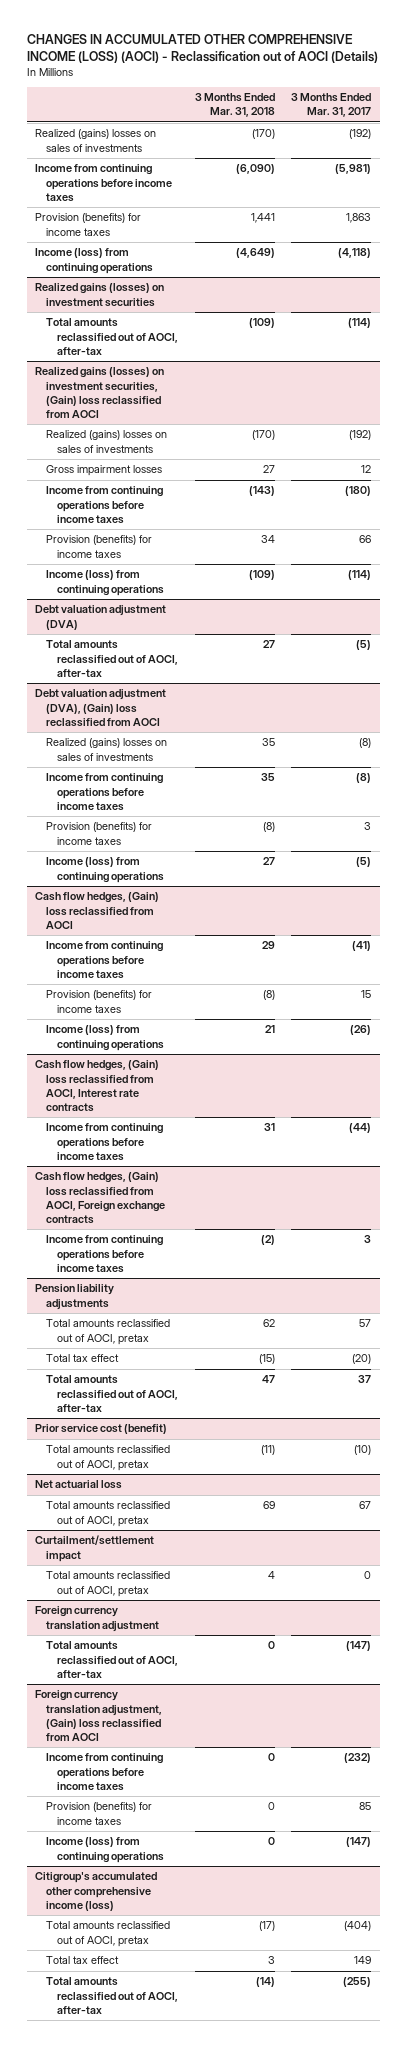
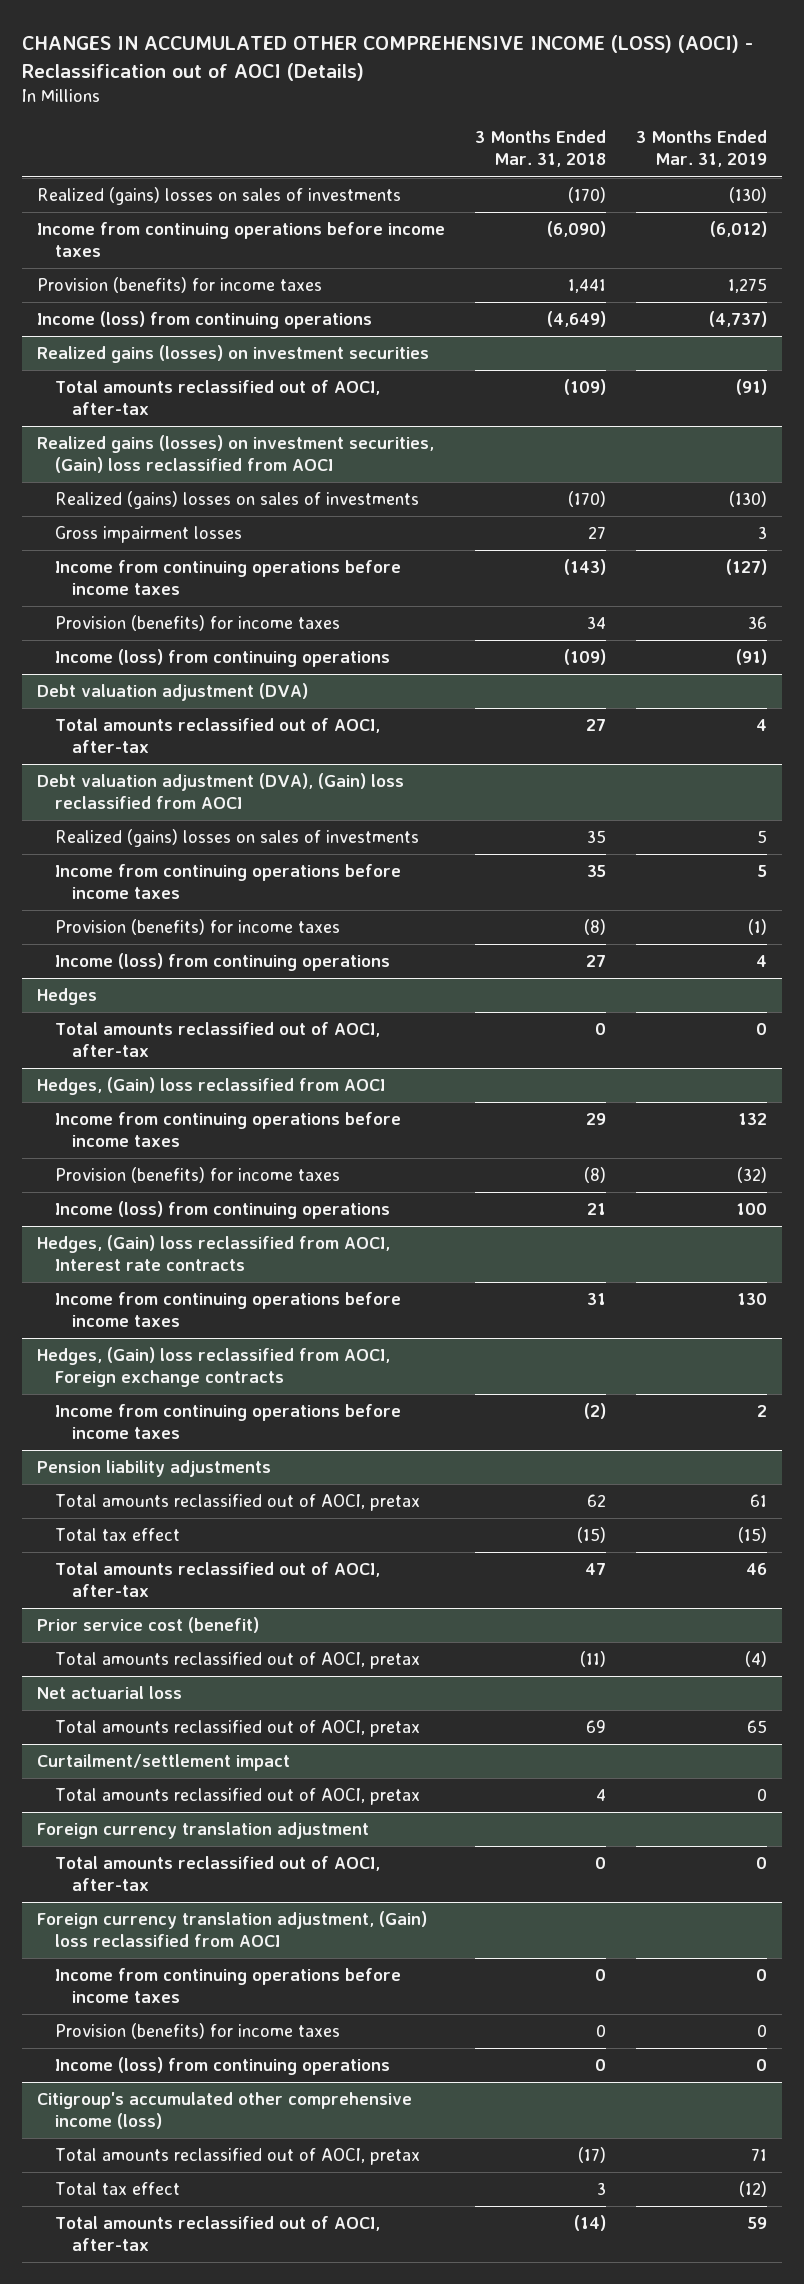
[291,93,372,118] 3 Months Ended Mar. 31, 2017 -> none
none -> [636,130,768,168] 3 Months Ended Mar. 31, 2019
none -> [37,988,98,1006] Hedges
none -> [54,1022,380,1058] Total amounts reclassified out of AOCI, after-tax
[35,892,160,929] Cash flow hedges, (Gain) loss reclassified from AOCI -> [37,1077,386,1096] Hedges, (Gain) loss reclassified from AOCI
[35,1060,160,1112] Cash flow hedges, (Gain) loss reclassified from AOCI, Interest rate contracts -> [37,1235,391,1272] Hedges, (Gain) loss reclassified from AOCI, Interest rate contracts
[35,1172,165,1224] Cash flow hedges, (Gain) loss reclassified from AOCI, Foreign exchange contracts -> [37,1347,391,1388] Hedges, (Gain) loss reclassified from AOCI, Foreign exchange contracts

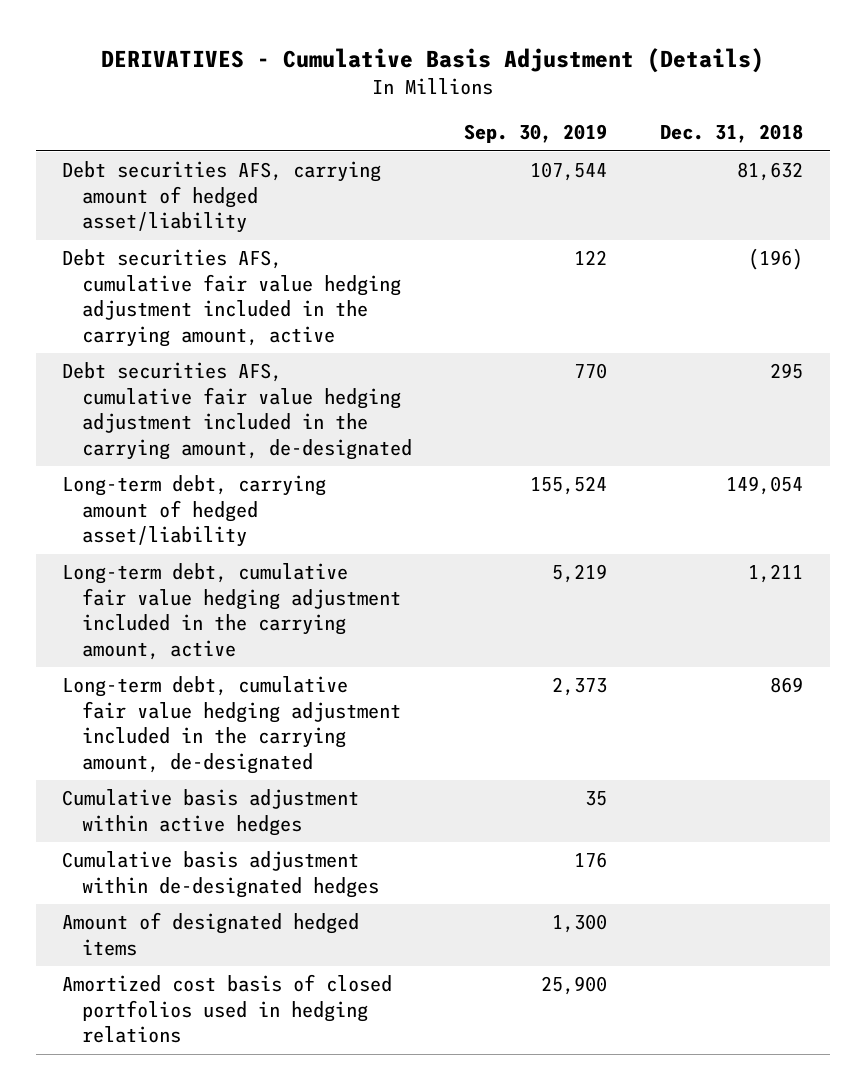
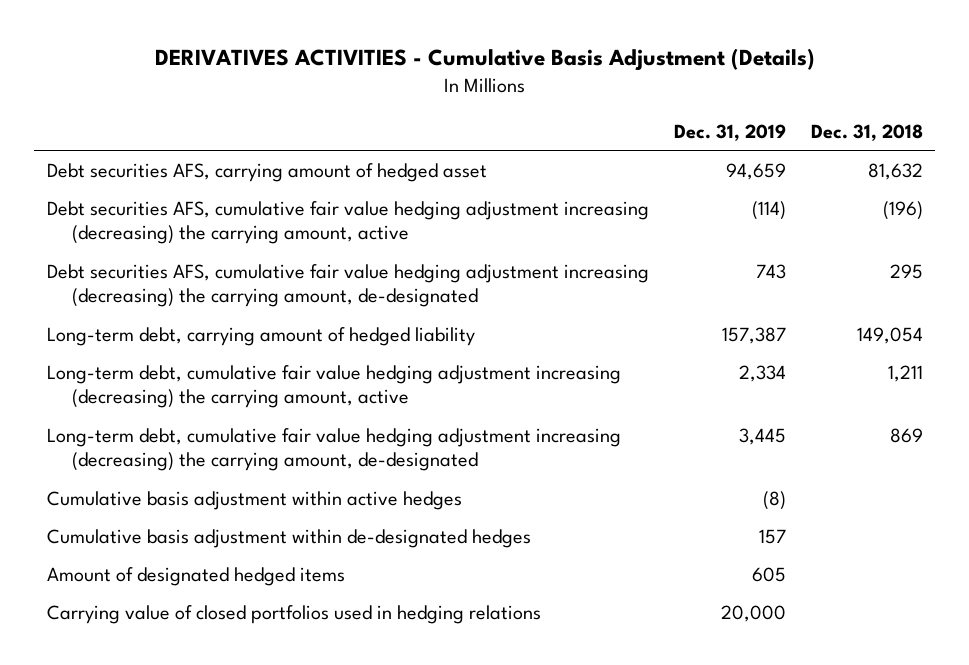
[100,47,764,73] DERIVATIVES - Cumulative Basis Adjustment (Details) -> [154,48,815,72] DERIVATIVES ACTIVITIES - Cumulative Basis Adjustment (Details)
[464,124,608,144] Sep. 30, 2019 -> none
none -> [673,123,786,141] Dec. 31, 2019
[61,161,381,234] Debt securities AFS, carrying amount of hedged asset/liability -> [46,162,487,182] Debt securities AFS, carrying amount of hedged asset
[61,249,401,347] Debt securities AFS, cumulative fair value hedging adjustment included in the carrying amount, active -> [46,200,649,245] Debt securities AFS, cumulative fair value hedging adjustment increasing (decreasing) the carrying amount, active
[61,362,412,460] Debt securities AFS, cumulative fair value hedging adjustment included in the carrying amount, de-designated -> [46,263,649,308] Debt securities AFS, cumulative fair value hedging adjustment increasing (decreasing) the carrying amount, de-designated
[61,475,326,548] Long-term debt, carrying amount of hedged asset/liability -> [46,326,475,346] Long-term debt, carrying amount of hedged liability
[61,563,401,660] Long-term debt, cumulative fair value hedging adjustment included in the carrying amount, active -> [46,364,621,409] Long-term debt, cumulative fair value hedging adjustment increasing (decreasing) the carrying amount, active
[61,676,401,774] Long-term debt, cumulative fair value hedging adjustment included in the carrying amount, de-designated -> [46,427,621,472] Long-term debt, cumulative fair value hedging adjustment increasing (decreasing) the carrying amount, de-designated
[61,974,392,1044] Amortized cost basis of closed portfolios used in hedging relations -> [46,604,541,624] Carrying value of closed portfolios used in hedging relations

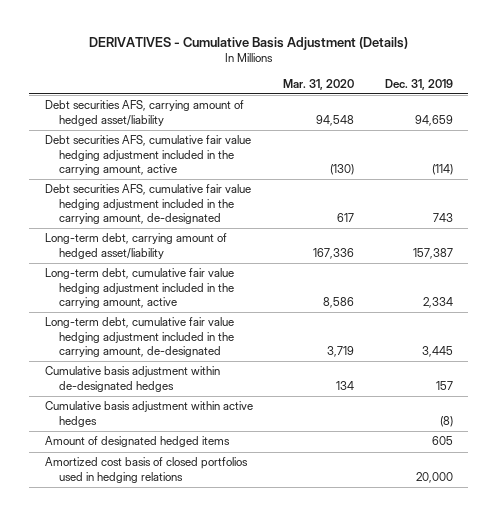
[154,48,815,72] DERIVATIVES ACTIVITIES - Cumulative Basis Adjustment (Details) -> [88,36,408,50] DERIVATIVES - Cumulative Basis Adjustment (Details)
[810,123,923,141] Dec. 31, 2018 -> none
none -> [283,78,355,90] Mar. 31, 2020
[46,162,487,182] Debt securities AFS, carrying amount of hedged asset -> [44,100,244,126] Debt securities AFS, carrying amount of hedged asset/liability
[46,200,649,245] Debt securities AFS, cumulative fair value hedging adjustment increasing (decreasing) the carrying amount, active -> [44,135,251,176] Debt securities AFS, cumulative fair value hedging adjustment included in the carrying amount, active
[46,263,649,308] Debt securities AFS, cumulative fair value hedging adjustment increasing (decreasing) the carrying amount, de-designated -> [44,184,251,225] Debt securities AFS, cumulative fair value hedging adjustment included in the carrying amount, de-designated
[46,326,475,346] Long-term debt, carrying amount of hedged liability -> [44,233,227,259] Long-term debt, carrying amount of hedged asset/liability
[46,364,621,409] Long-term debt, cumulative fair value hedging adjustment increasing (decreasing) the carrying amount, active -> [44,268,234,309] Long-term debt, cumulative fair value hedging adjustment included in the carrying amount, active
[46,427,621,472] Long-term debt, cumulative fair value hedging adjustment increasing (decreasing) the carrying amount, de-designated -> [44,317,234,358] Long-term debt, cumulative fair value hedging adjustment included in the carrying amount, de-designated
[46,490,462,510] Cumulative basis adjustment within active hedges -> [44,401,253,427] Cumulative basis adjustment within active hedges
[46,604,541,624] Carrying value of closed portfolios used in hedging relations -> [44,457,248,483] Amortized cost basis of closed portfolios used in hedging relations

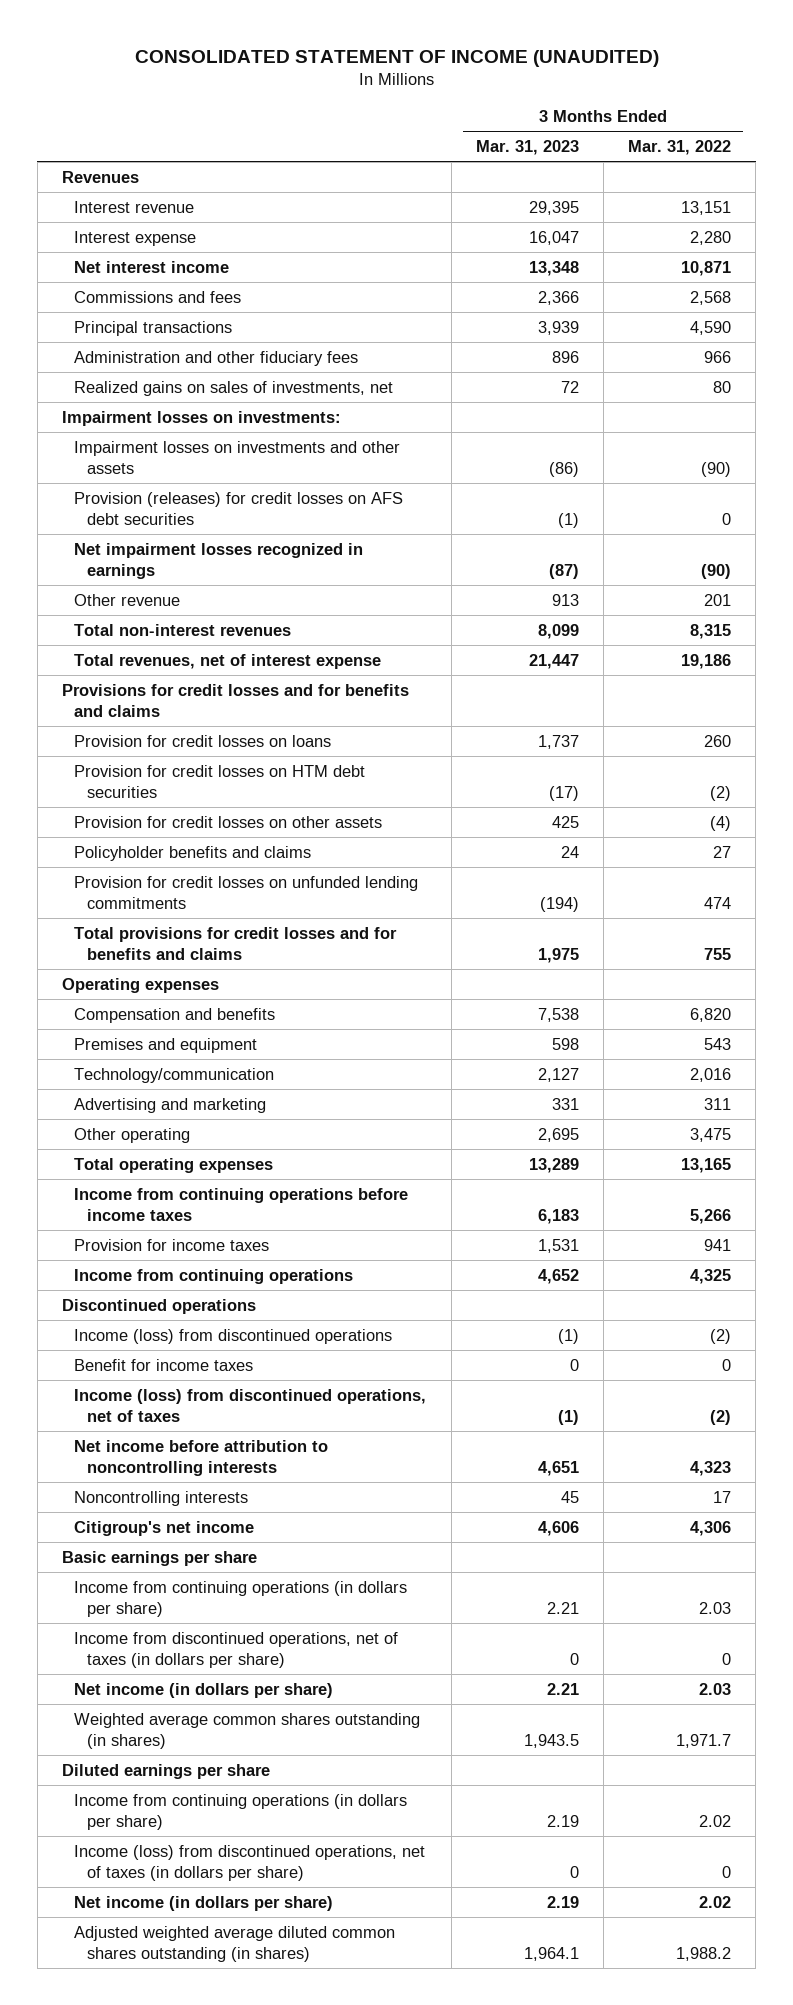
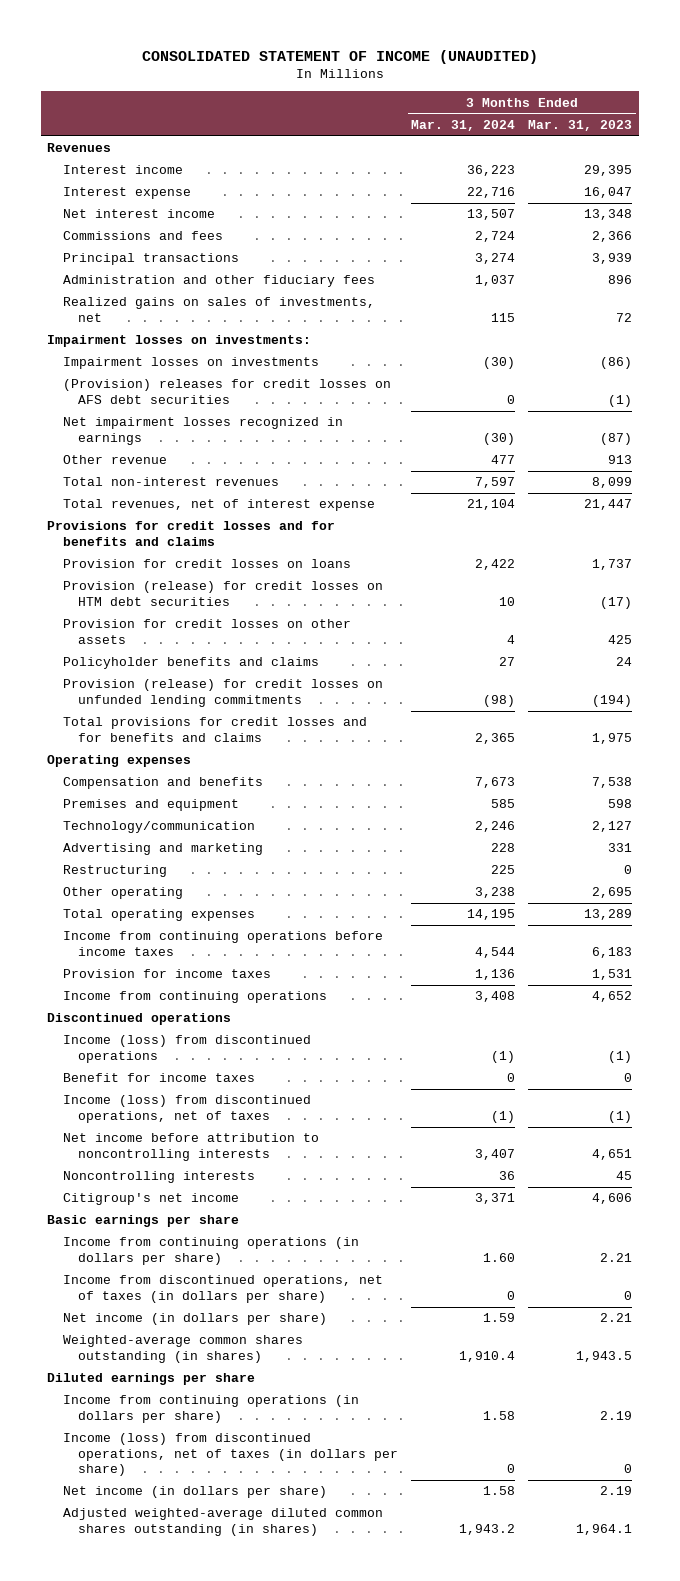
[628,139,732,155] Mar. 31, 2022 -> none
none -> [411,120,516,132] Mar. 31, 2024
[74,200,195,213] Interest revenue -> [62,165,183,175] Interest income
[74,440,401,474] Impairment losses on investments and other assets -> [62,357,319,370] Impairment losses on investments
[74,491,404,525] Provision (releases) for credit losses on AFS debt securities -> [62,379,391,404] (Provision) releases for credit losses on AFS debt securities
[74,764,366,798] Provision for credit losses on HTM debt securities -> [62,581,383,606] Provision (release) for credit losses on HTM debt securities
[74,875,419,909] Provision for credit losses on unfunded lending commitments -> [62,679,383,707] Provision (release) for credit losses on unfunded lending commitments
none -> [62,865,167,878] Restructuring
[74,1712,421,1749] Weighted average common shares outstanding (in shares) -> [62,1335,303,1363] Weighted-average common shares outstanding (in shares)
[74,1925,396,1962] Adjusted weighted average diluted common shares outstanding (in shares) -> [62,1508,383,1536] Adjusted weighted-average diluted common shares outstanding (in shares)

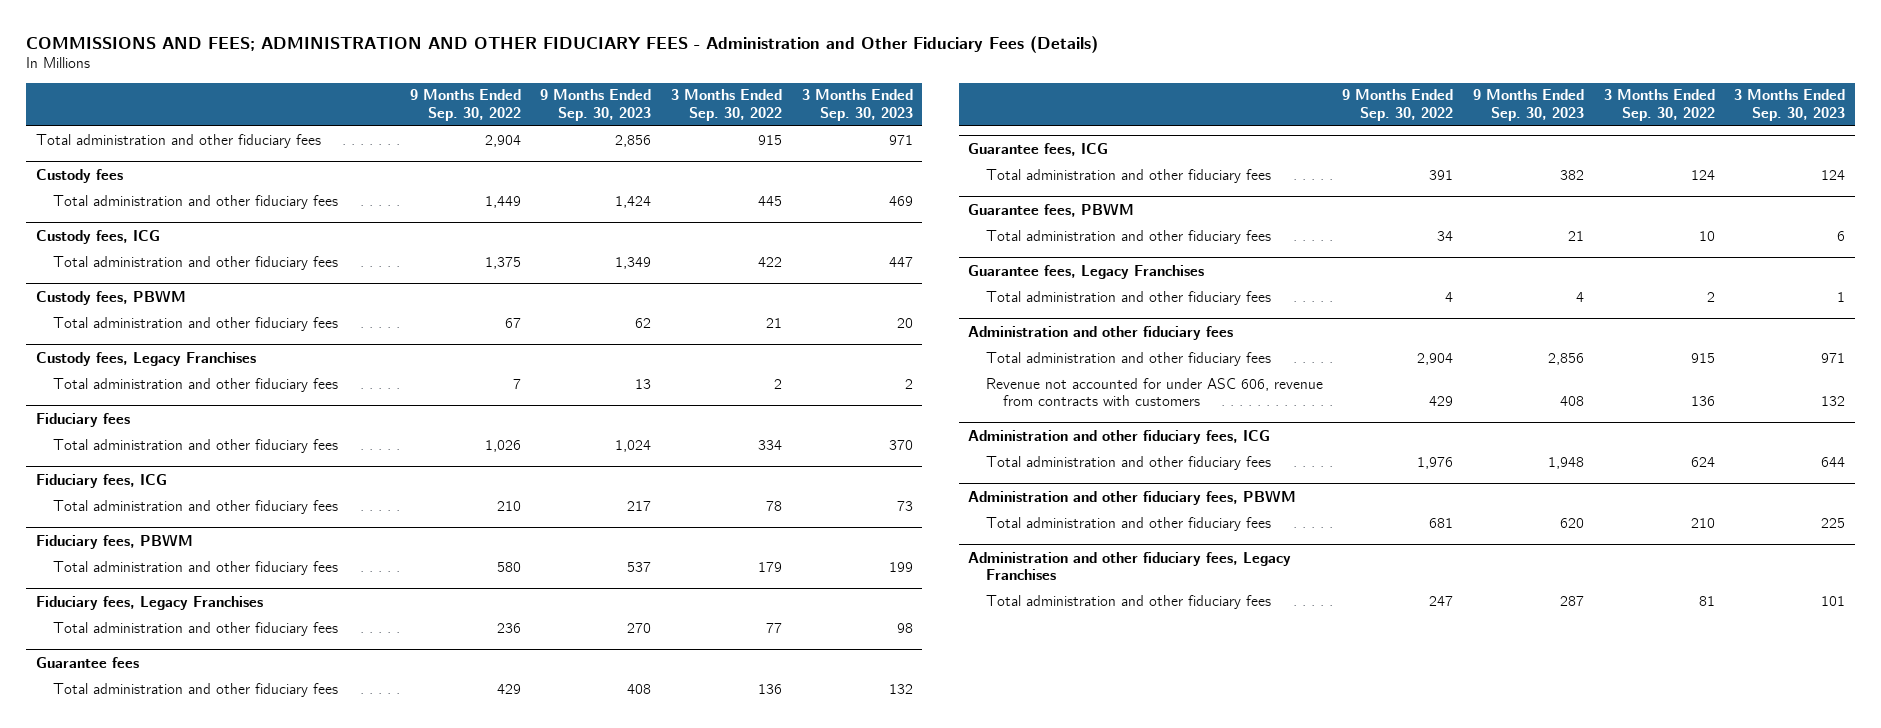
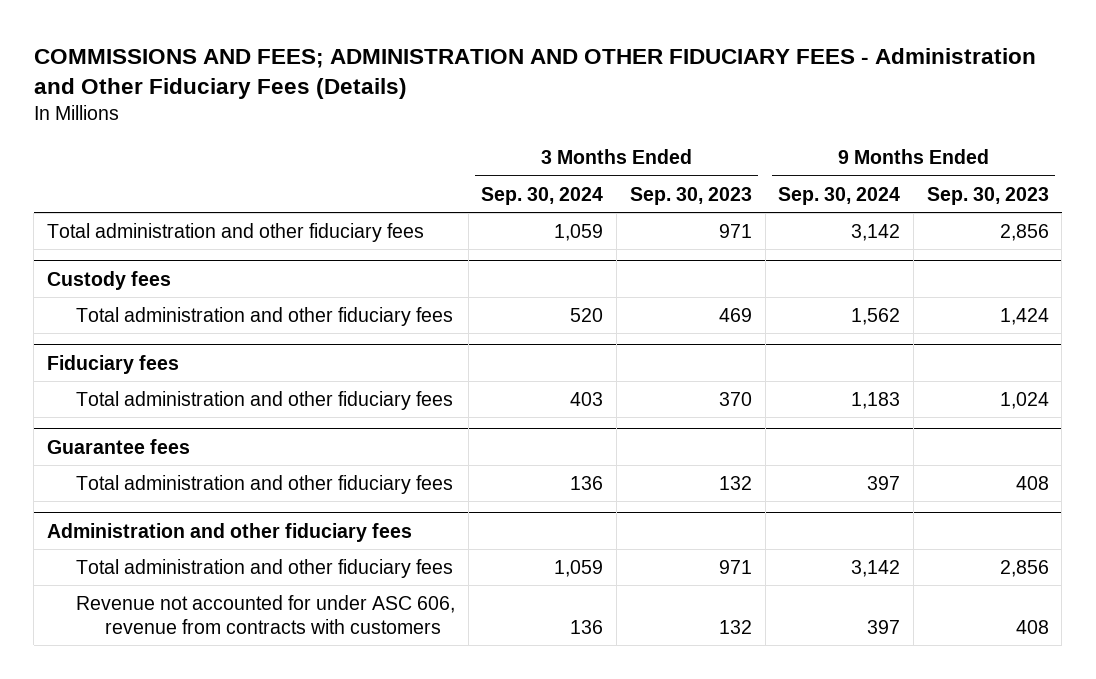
[409,89,521,121] 9 Months Ended Sep. 30, 2022 -> none
[671,89,783,121] 3 Months Ended Sep. 30, 2022 -> none
none -> [481,186,604,205] Sep. 30, 2024
none -> [778,186,901,205] Sep. 30, 2024
[35,229,160,244] Custody fees, ICG -> none
[53,255,339,270] Total administration and other fiduciary fees -> none
[35,289,186,305] Custody fees, PBWM -> none
[53,316,339,331] Total administration and other fiduciary fees -> none
[35,351,256,366] Custody fees, Legacy Franchises -> none
[53,377,339,392] Total administration and other fiduciary fees -> none
[35,473,167,488] Fiduciary fees, ICG -> none
[53,499,339,514] Total administration and other fiduciary fees -> none
[35,533,193,549] Fiduciary fees, PBWM -> none
[53,560,339,575] Total administration and other fiduciary fees -> none
[35,595,263,610] Fiduciary fees, Legacy Franchises -> none
[53,621,339,636] Total administration and other fiduciary fees -> none
[968,142,1109,156] Guarantee fees, ICG -> none
[985,168,1271,183] Total administration and other fiduciary fees -> none
[968,202,1135,217] Guarantee fees, PBWM -> none
[985,229,1271,244] Total administration and other fiduciary fees -> none
[968,264,1205,279] Guarantee fees, Legacy Franchises -> none
[985,290,1271,305] Total administration and other fiduciary fees -> none
[968,429,1271,444] Administration and other fiduciary fees, ICG -> none
[985,455,1271,470] Total administration and other fiduciary fees -> none
[968,489,1297,505] Administration and other fiduciary fees, PBWM -> none
[985,516,1271,531] Total administration and other fiduciary fees -> none
[968,551,1292,581] Administration and other fiduciary fees, Legacy Franchises -> none
[985,594,1271,609] Total administration and other fiduciary fees -> none

